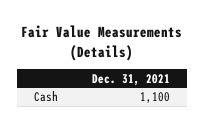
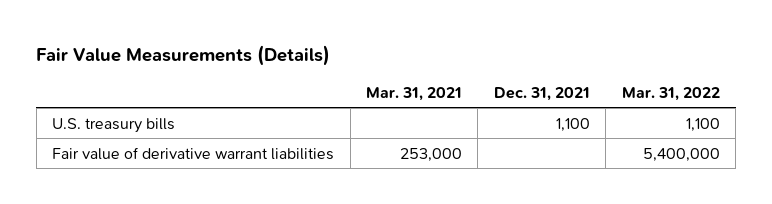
none -> [366,86,463,101] Mar. 31, 2021
none -> [621,86,720,101] Mar. 31, 2022
[34,91,59,103] Cash -> [52,117,176,133] U.S. treasury bills
none -> [52,146,335,160] Fair value of derivative warrant liabilities

